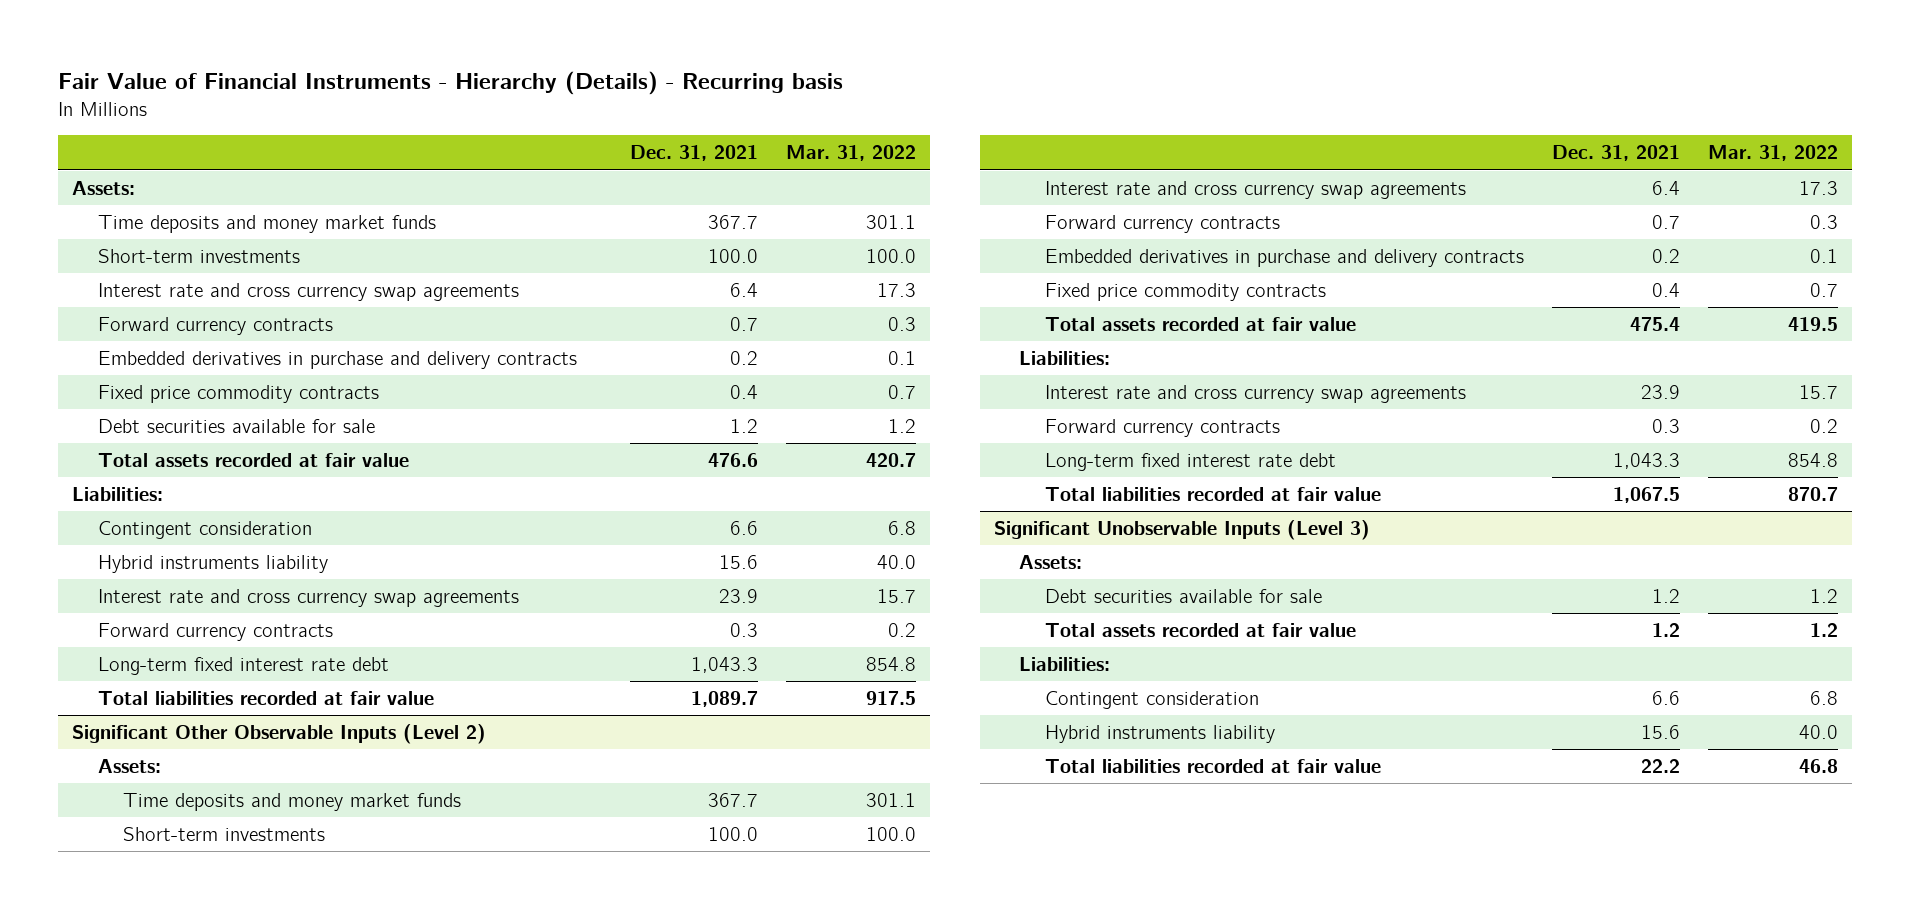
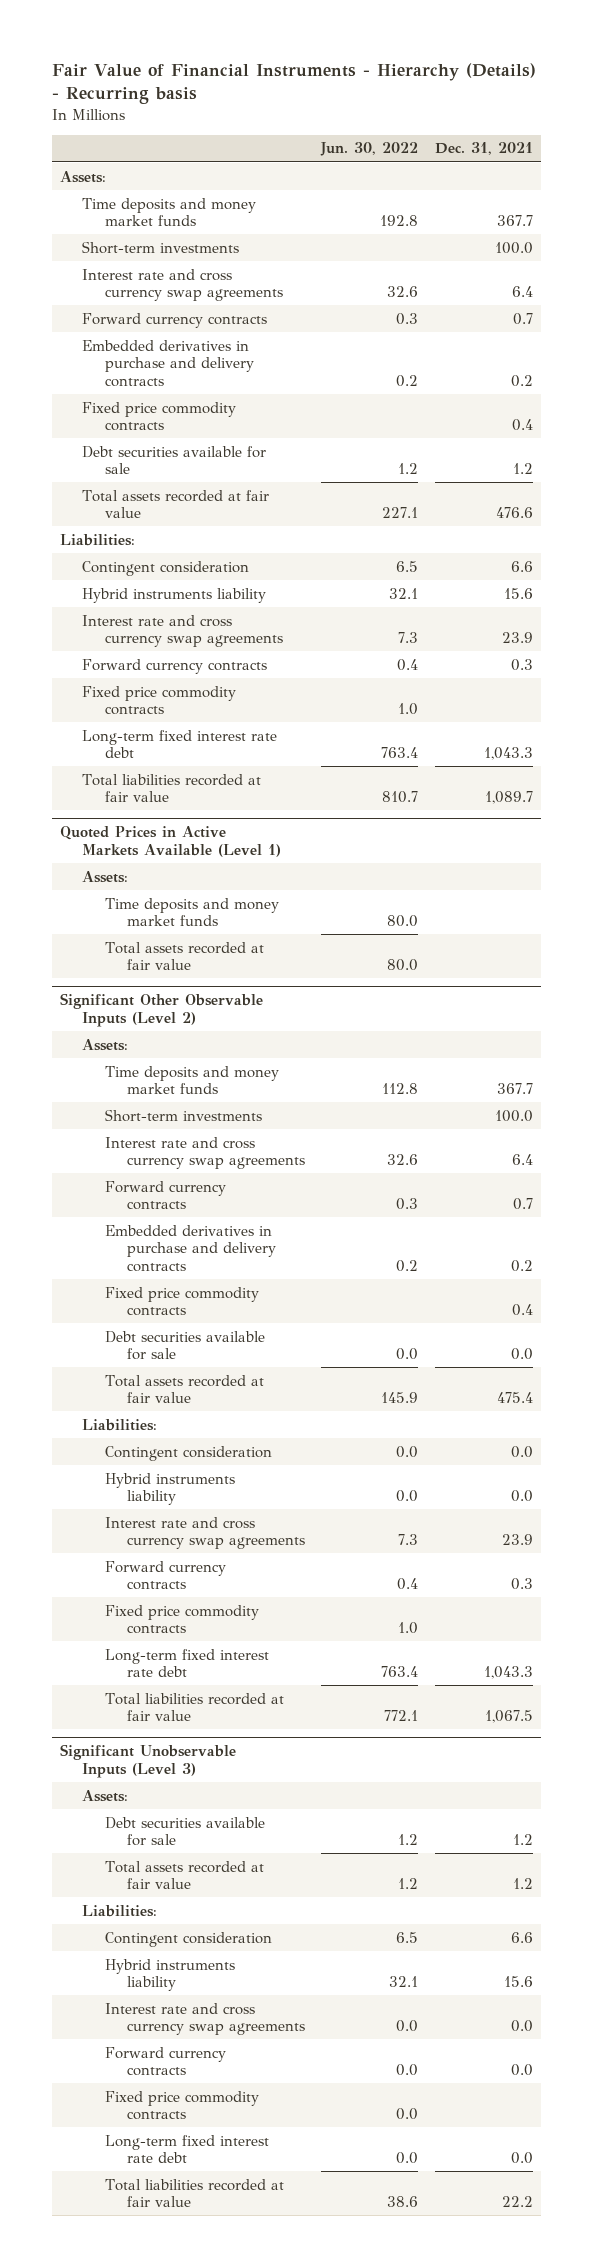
[786,145,917,162] Mar. 31, 2022 -> none
none -> [320,142,419,157] Jun. 30, 2022
none -> [82,685,237,716] Fixed price commodity contracts
none -> [60,826,282,858] Quoted Prices in Active Markets Available (Level 1)
none -> [82,870,129,883] Assets:
none -> [104,897,279,927] Time deposits and money market funds
none -> [104,941,264,971] Total assets recorded at fair value
none -> [104,1330,265,1361] Debt securities available for sale
none -> [104,1445,272,1461] Contingent consideration
none -> [104,1472,235,1506] Hybrid instruments liability
none -> [104,1604,259,1635] Fixed price commodity contracts
none -> [104,2002,305,2036] Interest rate and cross currency swap agreements
none -> [104,2046,226,2077] Forward currency contracts
none -> [104,2090,259,2121] Fixed price commodity contracts
none -> [104,2134,269,2164] Long-term fixed interest rate debt

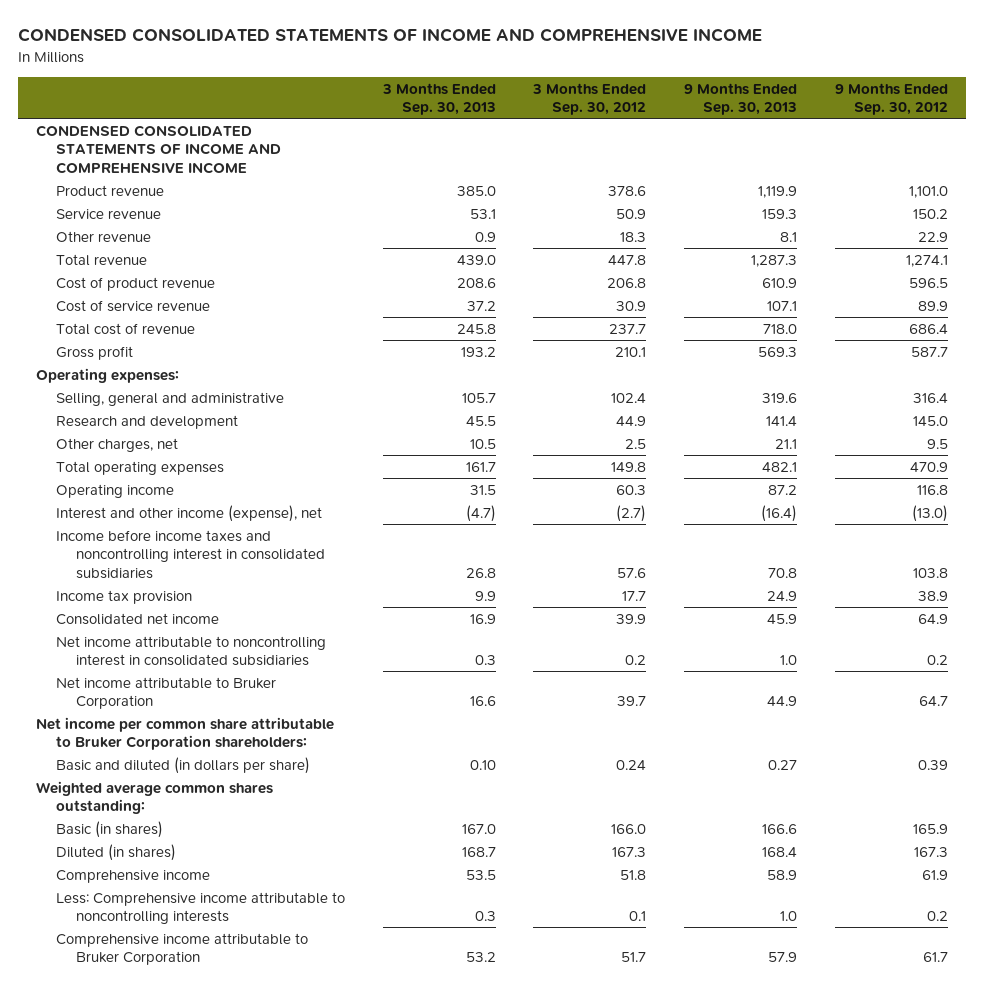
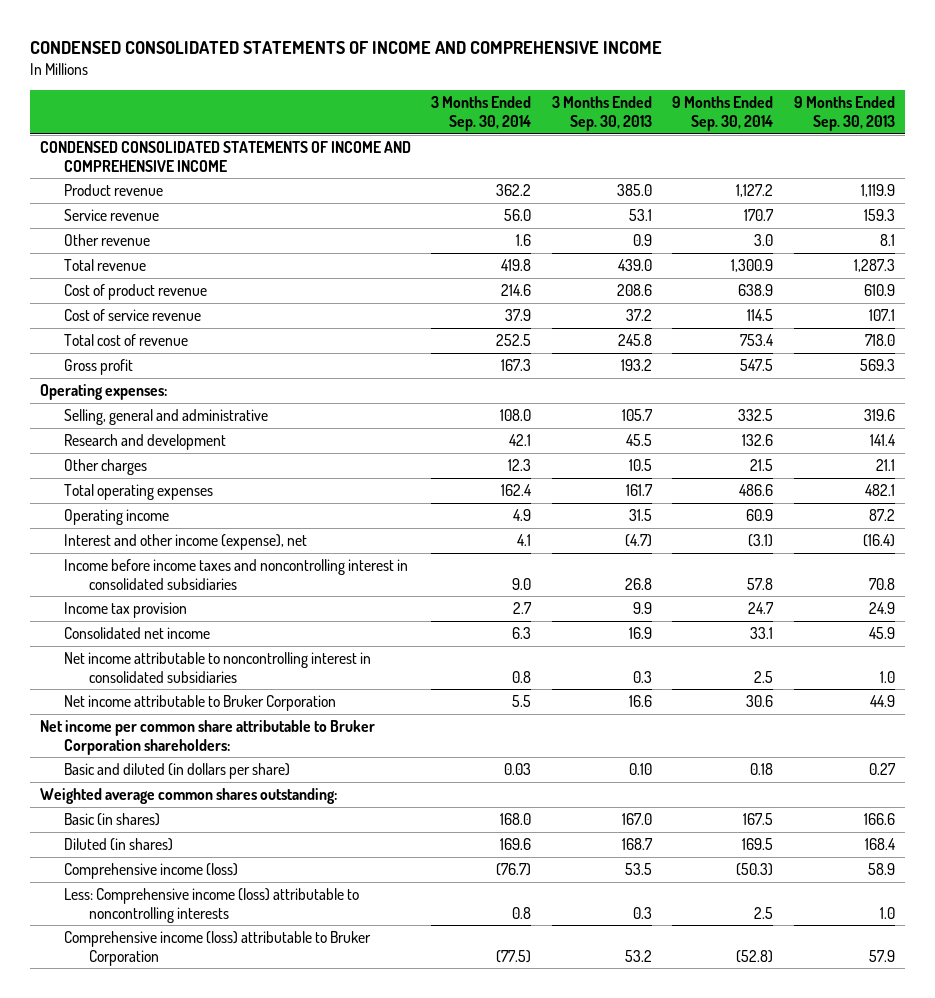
[532,82,647,116] 3 Months Ended Sep. 30, 2012 -> none
[834,82,948,116] 9 Months Ended Sep. 30, 2012 -> none
none -> [431,96,532,132] 3 Months Ended Sep. 30, 2014
none -> [672,96,774,132] 9 Months Ended Sep. 30, 2014
[56,437,179,452] Other charges, net -> [64,458,148,475] Other charges
[56,869,211,883] Comprehensive income -> [64,862,239,879] Comprehensive income (loss)
[56,891,346,925] Less: Comprehensive income attributable to noncontrolling interests -> [64,887,360,923] Less: Comprehensive income (loss) attributable to noncontrolling interests
[56,932,309,966] Comprehensive income attributable to Bruker Corporation -> [64,930,372,966] Comprehensive income (loss) attributable to Bruker Corporation

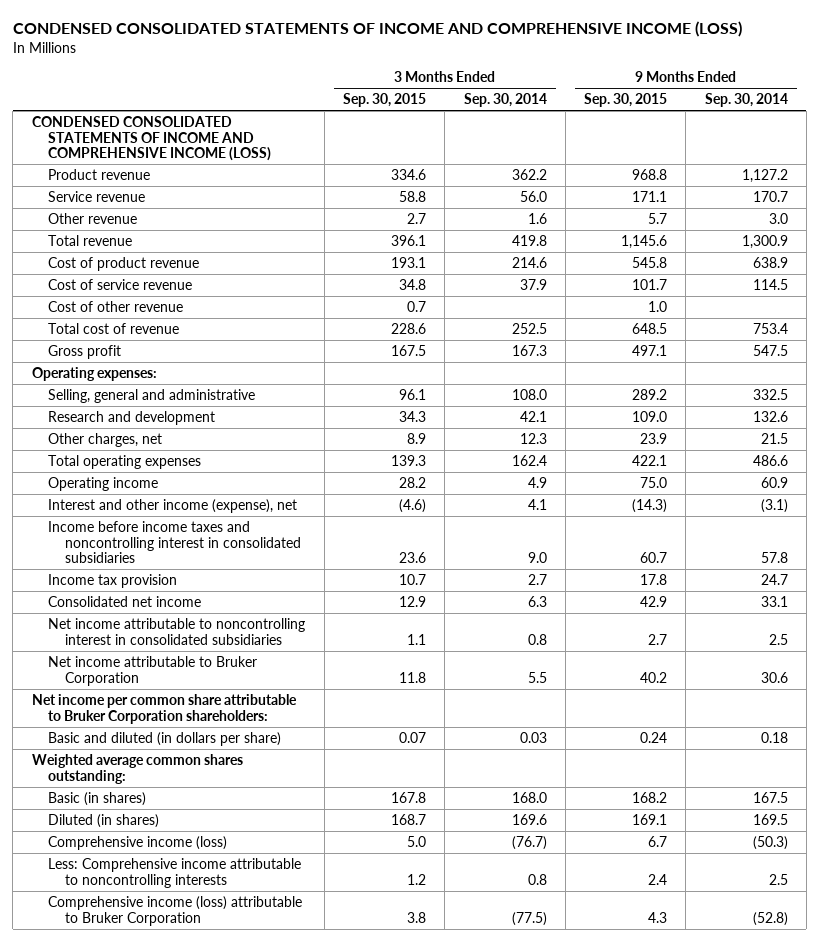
[29,40,662,54] CONDENSED CONSOLIDATED STATEMENTS OF INCOME AND COMPREHENSIVE INCOME -> [12,21,742,38] CONDENSED CONSOLIDATED STATEMENTS OF INCOME AND COMPREHENSIVE INCOME (LOSS)
[551,96,652,132] 3 Months Ended Sep. 30, 2013 -> none
[793,96,895,132] 9 Months Ended Sep. 30, 2013 -> none
none -> [342,93,426,108] Sep. 30, 2015
none -> [584,93,668,108] Sep. 30, 2015
[40,140,412,172] CONDENSED CONSOLIDATED STATEMENTS OF INCOME AND COMPREHENSIVE INCOME -> [31,115,272,162] CONDENSED CONSOLIDATED STATEMENTS OF INCOME AND COMPREHENSIVE INCOME (LOSS)
none -> [48,300,184,312] Cost of other revenue
[64,458,148,475] Other charges -> [48,432,163,447] Other charges, net
[64,887,360,923] Less: Comprehensive income (loss) attributable to noncontrolling interests -> [48,857,302,888] Less: Comprehensive income attributable to noncontrolling interests

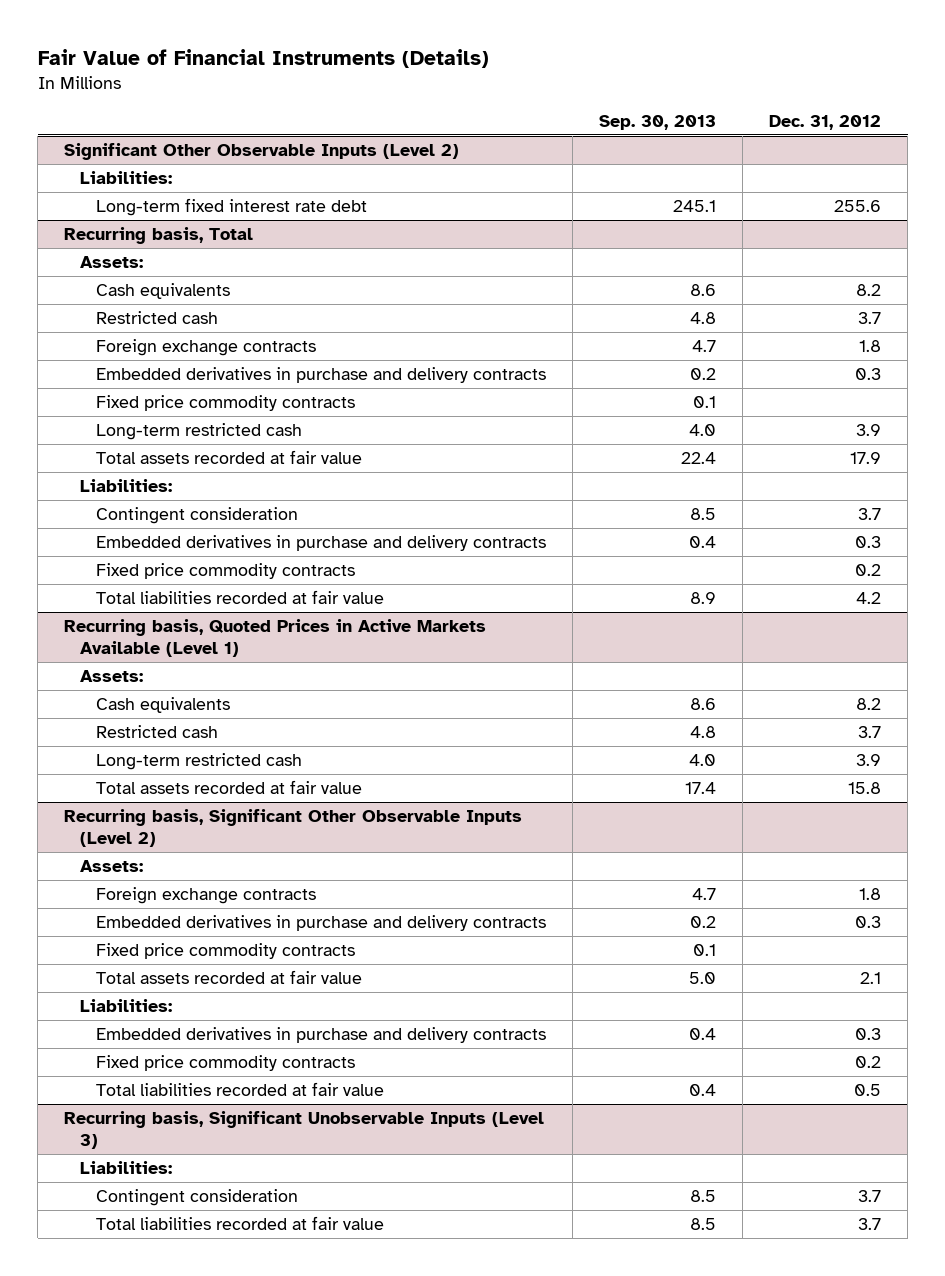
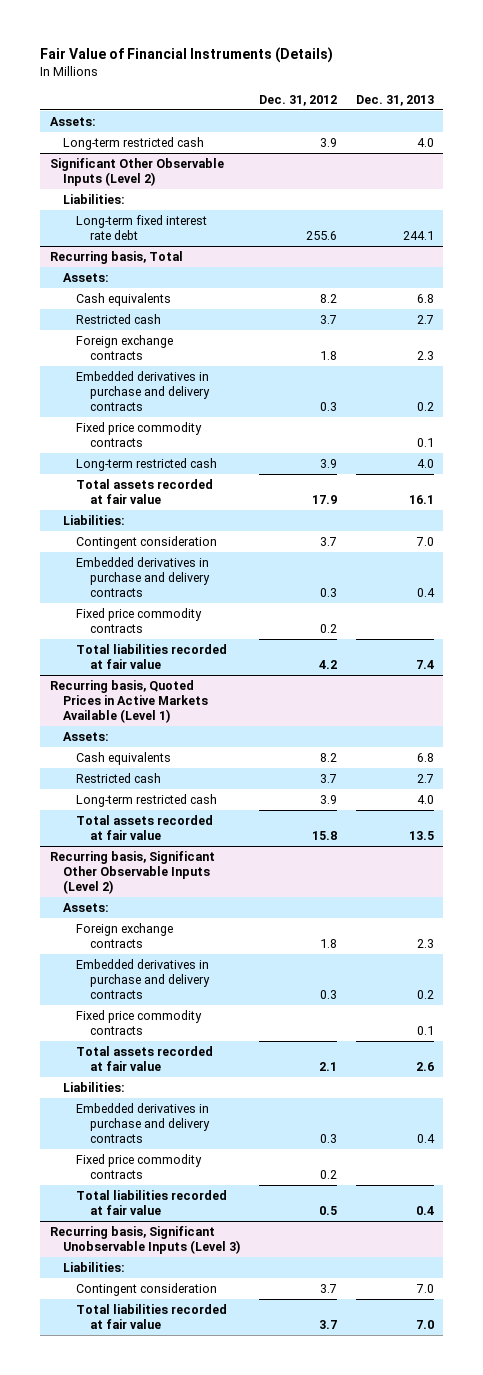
[599,114,717,130] Sep. 30, 2013 -> none
none -> [355,94,434,106] Dec. 31, 2013
none -> [49,117,96,127] Assets:
none -> [63,137,205,151] Long-term restricted cash

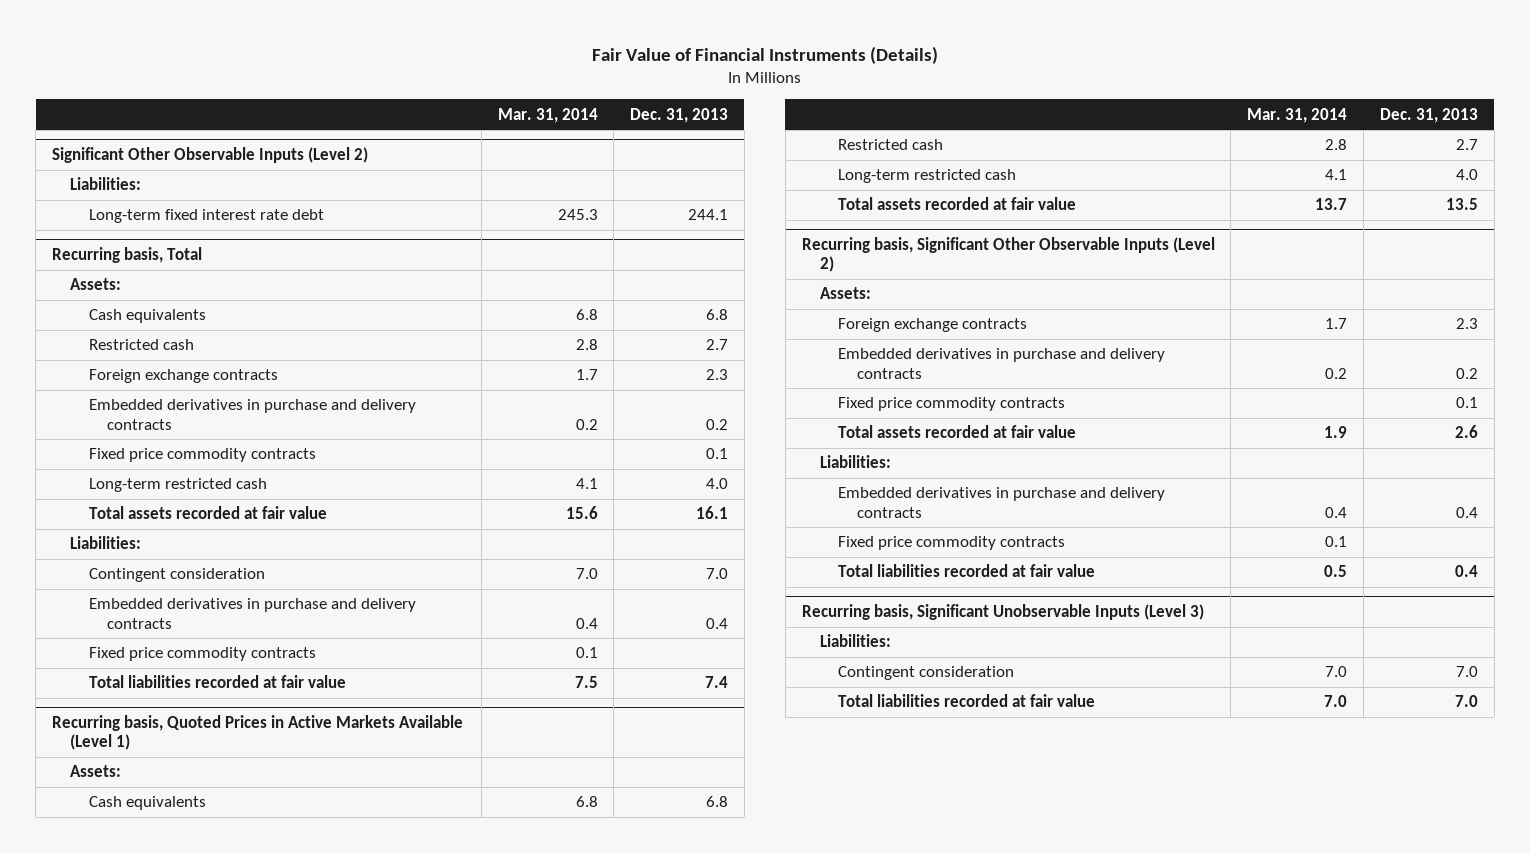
[258,94,337,106] Dec. 31, 2012 -> none
none -> [497,107,598,123] Mar. 31, 2014
[49,117,96,127] Assets: -> none
[63,137,205,151] Long-term restricted cash -> none

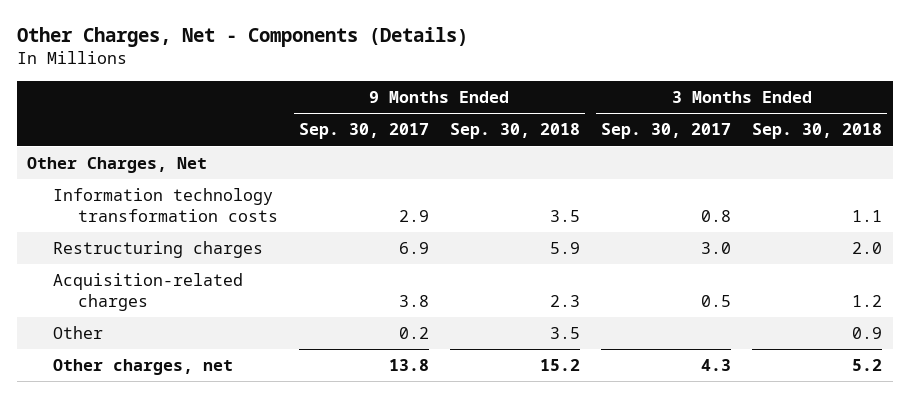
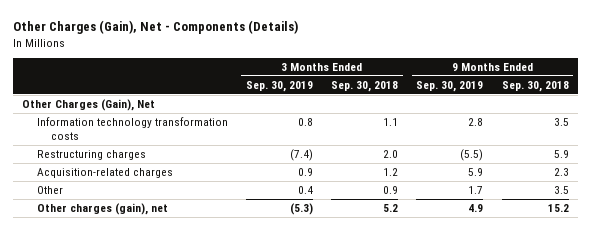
[16,27,468,48] Other Charges, Net - Components (Details) -> [13,20,299,35] Other Charges (Gain), Net - Components (Details)
[298,123,429,140] Sep. 30, 2017 -> none
[600,123,731,140] Sep. 30, 2017 -> none
none -> [245,80,313,92] Sep. 30, 2019
none -> [416,80,484,92] Sep. 30, 2019
[27,157,208,174] Other Charges, Net -> [22,99,156,112] Other Charges (Gain), Net
[52,359,233,376] Other charges, net -> [36,203,168,216] Other charges (gain), net

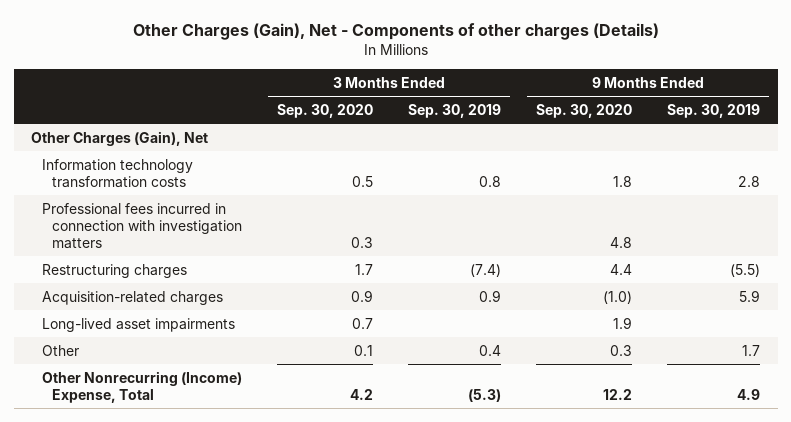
[13,20,299,35] Other Charges (Gain), Net - Components (Details) -> [132,22,659,40] Other Charges (Gain), Net - Components of other charges (Details)
[331,80,399,92] Sep. 30, 2018 -> none
[501,80,569,92] Sep. 30, 2018 -> none
none -> [277,103,374,118] Sep. 30, 2020
none -> [536,103,633,118] Sep. 30, 2020
none -> [41,202,243,249] Professional fees incurred in connection with investigation matters
none -> [41,317,235,332] Long-lived asset impairments
[36,203,168,216] Other charges (gain), net -> [41,370,242,403] Other Nonrecurring (Income) Expense, Total

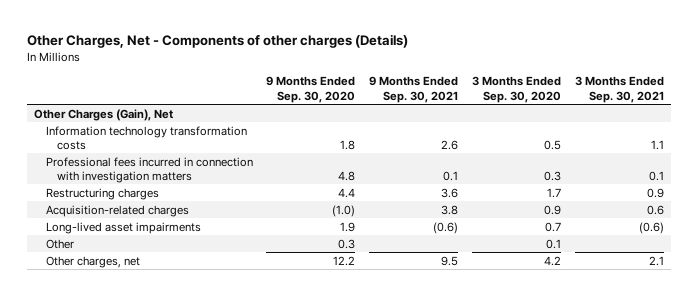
[132,22,659,40] Other Charges (Gain), Net - Components of other charges (Details) -> [27,34,409,49] Other Charges, Net - Components of other charges (Details)
[408,103,502,118] Sep. 30, 2019 -> none
[667,103,761,118] Sep. 30, 2019 -> none
none -> [369,76,459,103] 9 Months Ended Sep. 30, 2021
none -> [574,76,664,103] 3 Months Ended Sep. 30, 2021
[41,370,242,403] Other Nonrecurring (Income) Expense, Total -> [45,255,140,268] Other charges, net

